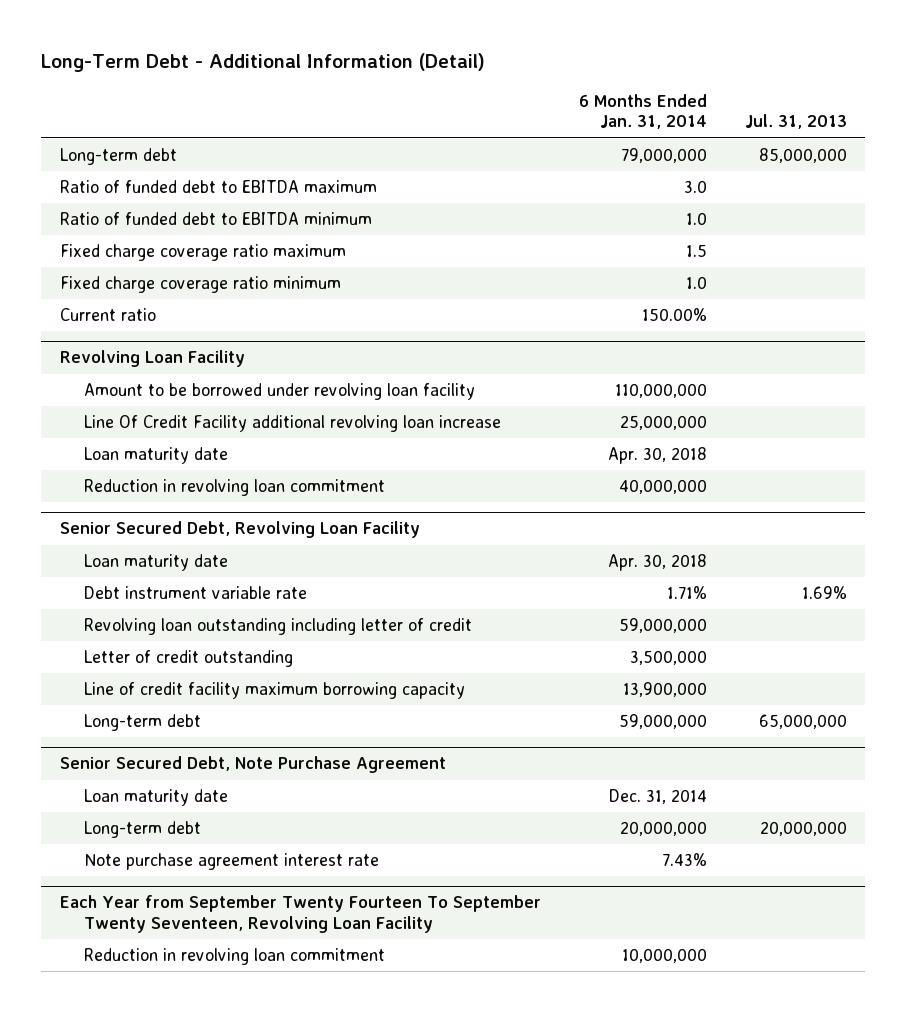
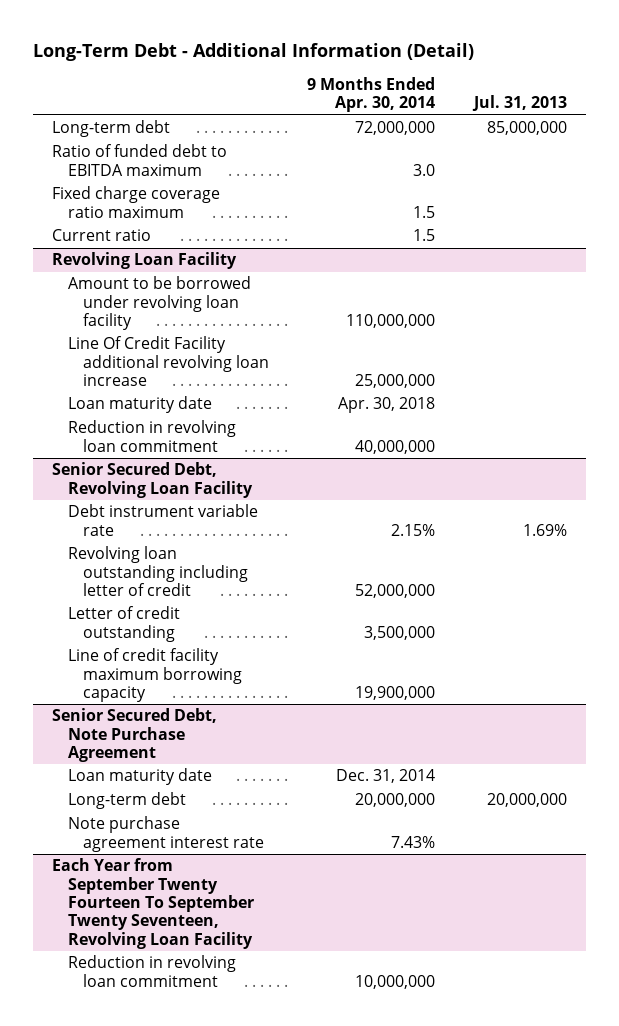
[578,93,707,130] 6 Months Ended Jan. 31, 2014 -> none
none -> [307,76,436,113] 9 Months Ended Apr. 30, 2014
[59,212,372,226] Ratio of funded debt to EBITDA minimum -> none
[59,276,341,294] Fixed charge coverage ratio minimum -> none
[83,554,228,572] Loan maturity date -> none
[83,714,201,732] Long-term debt -> none

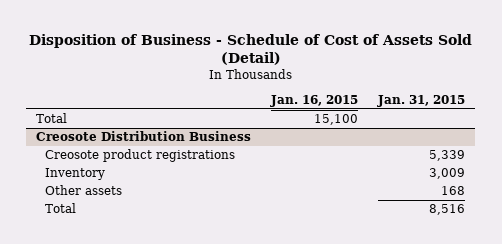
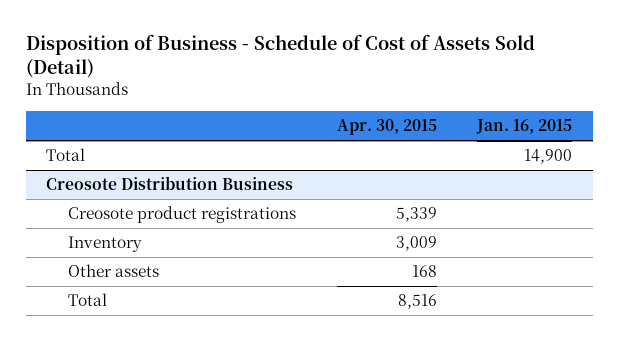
[377,95,466,108] Jan. 31, 2015 -> none
none -> [336,119,437,136] Apr. 30, 2015
[314,114,359,126] 15,100 -> [524,149,573,165] 14,900

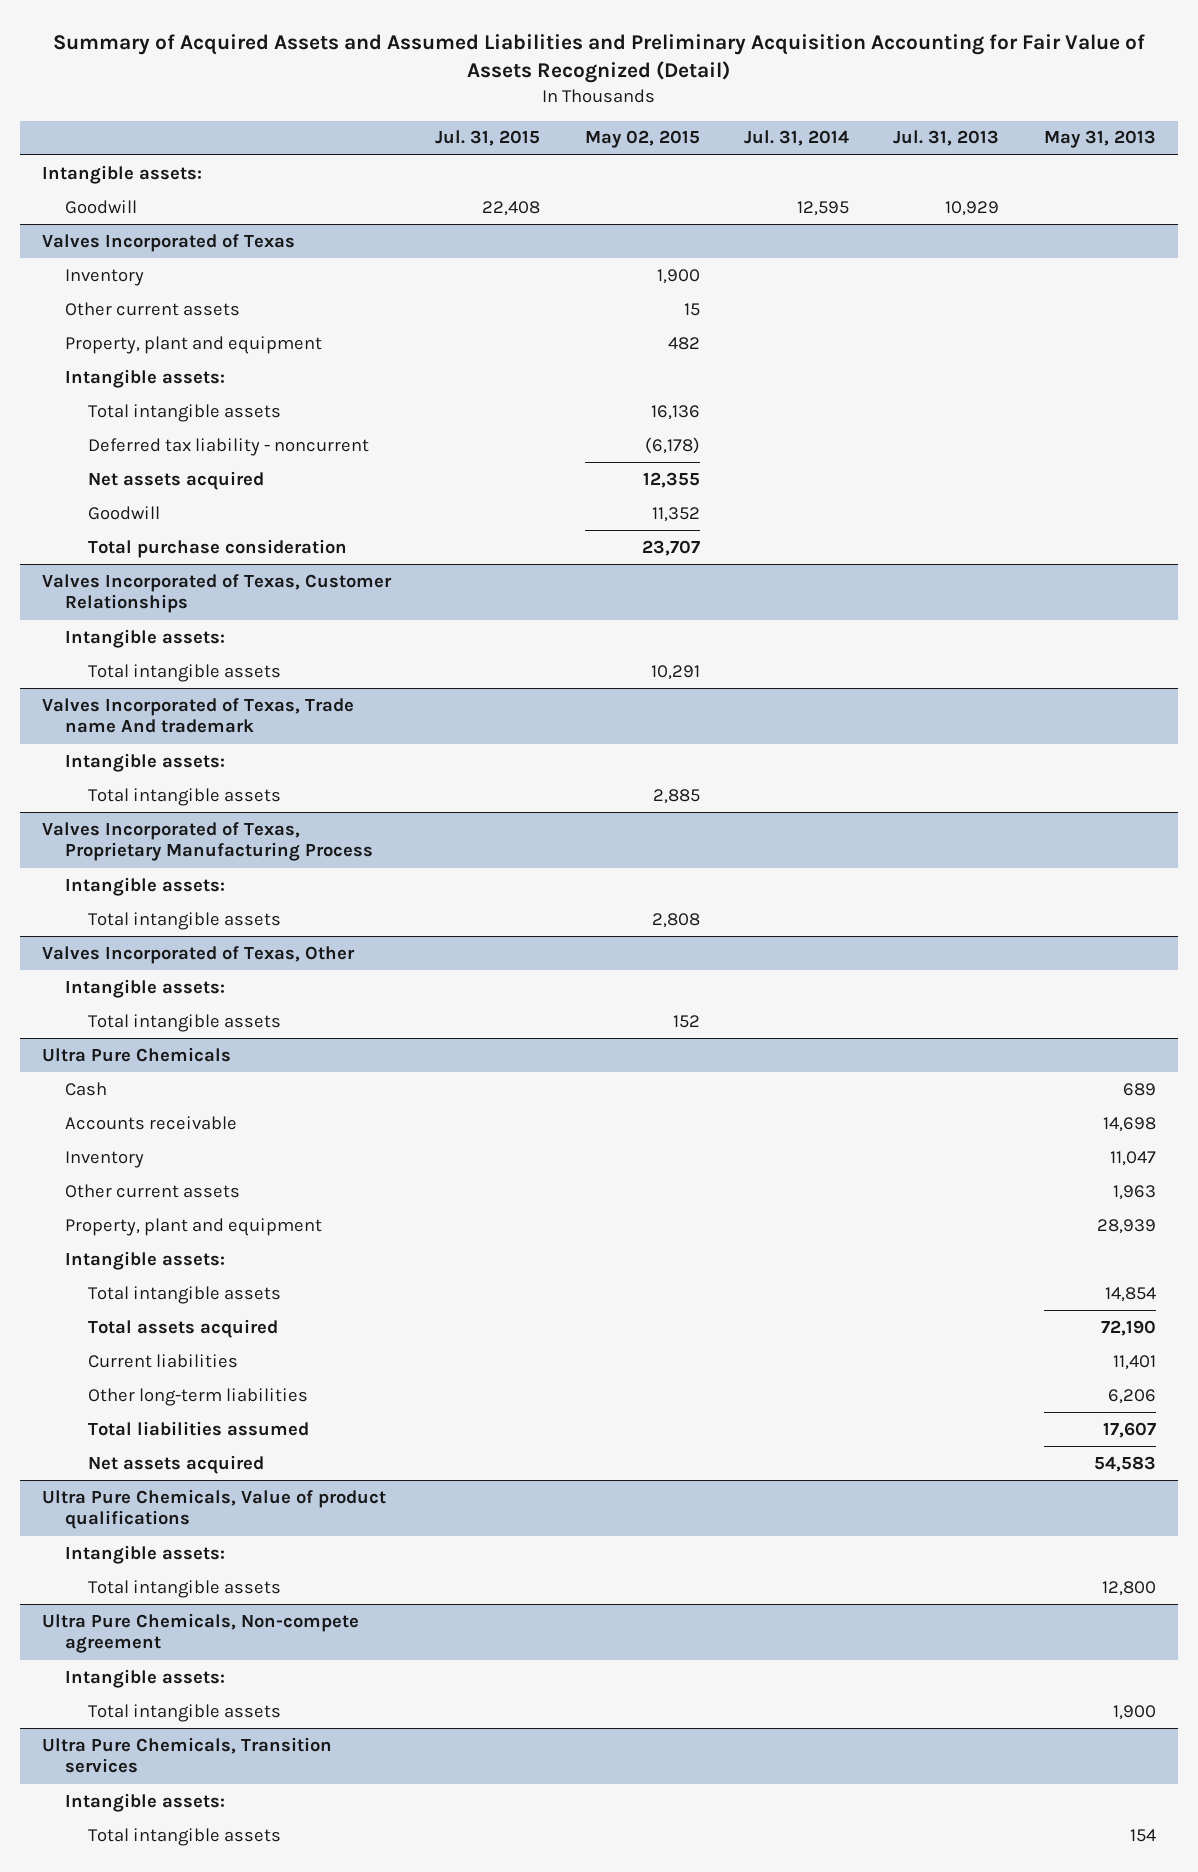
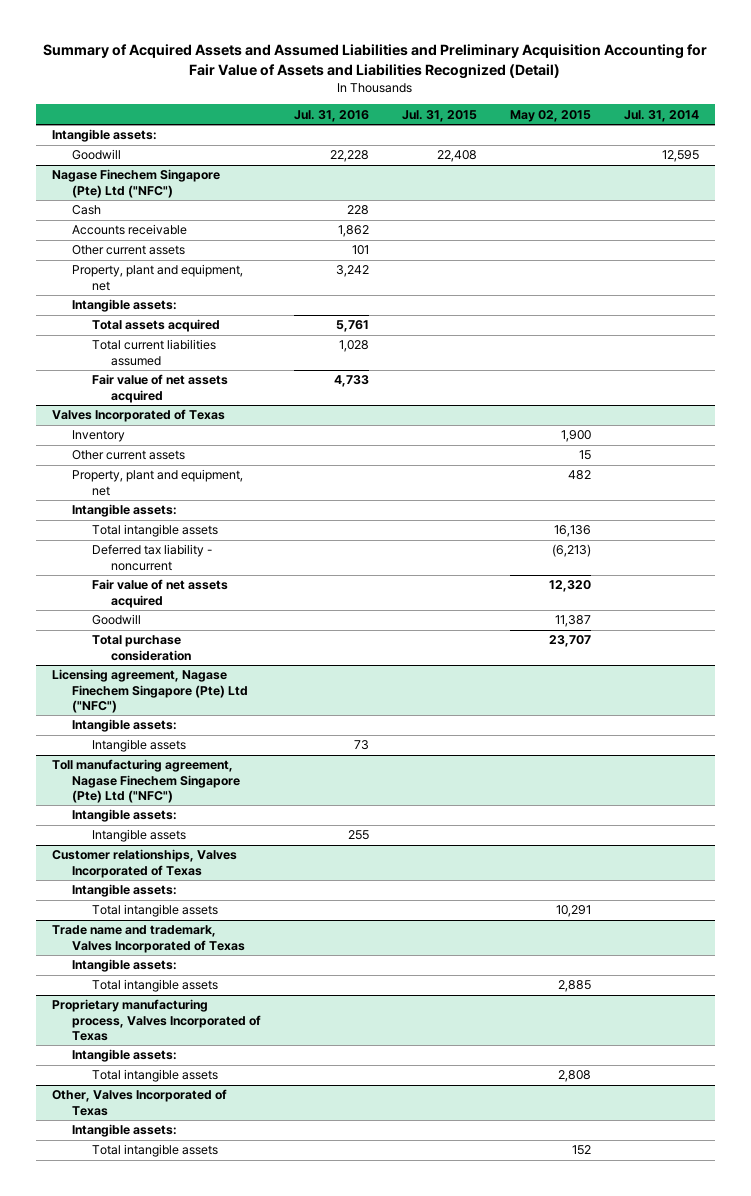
[52,33,1145,84] Summary of Acquired Assets and Assumed Liabilities and Preliminary Acquisition Accounting for Fair Value of Assets Recognized (Detail) -> [43,44,708,79] Summary of Acquired Assets and Assumed Liabilities and Preliminary Acquisition Accounting for Fair Value of Assets and Liabilities Recognized (Detail)
[893,130,1000,147] Jul. 31, 2013 -> none
[1043,130,1156,149] May 31, 2013 -> none
none -> [293,109,369,122] Jul. 31, 2016
none -> [52,169,221,198] Nagase Finechem Singapore (Pte) Ltd ("NFC")
none -> [71,205,101,216] Cash
none -> [71,224,187,236] Accounts receivable
none -> [71,245,185,256] Other current assets
none -> [71,264,243,291] Property, plant and equipment, net
none -> [71,299,177,313] Intangible assets:
none -> [91,319,220,333] Total assets acquired
none -> [91,339,216,366] Total current liabilities assumed
none -> [91,374,228,403] Fair value of net assets acquired
[64,335,322,354] Property, plant and equipment -> [71,469,243,496] Property, plant and equipment, net
[644,436,700,454] (6,178) -> [551,544,591,558] (6,213)
[87,470,264,490] Net assets acquired -> [91,579,228,608] Fair value of net assets acquired
[642,471,700,488] 12,355 -> [548,580,591,593] 12,320
[651,506,700,522] 11,352 -> [554,615,591,628] 11,387
none -> [52,669,248,713] Licensing agreement, Nagase Finechem Singapore (Pte) Ltd ("NFC")
none -> [71,719,177,733] Intangible assets:
none -> [91,739,186,753] Intangible assets
none -> [52,759,240,803] Toll manufacturing agreement, Nagase Finechem Singapore (Pte) Ltd ("NFC")
none -> [71,809,177,823] Intangible assets:
none -> [91,829,186,843] Intangible assets
[42,573,393,614] Valves Incorporated of Texas, Customer Relationships -> [52,849,238,878] Customer relationships, Valves Incorporated of Texas
[42,697,355,734] Valves Incorporated of Texas, Trade name And trademark -> [52,925,245,953] Trade name and trademark, Valves Incorporated of Texas
[42,821,373,862] Valves Incorporated of Texas, Proprietary Manufacturing Process -> [52,999,261,1041] Proprietary manufacturing process, Valves Incorporated of Texas
[42,945,356,964] Valves Incorporated of Texas, Other -> [52,1089,228,1116] Other, Valves Incorporated of Texas
[42,1046,232,1062] Ultra Pure Chemicals -> none
[64,1081,107,1096] Cash -> none
[64,1115,237,1130] Accounts receivable -> none
[64,1150,144,1168] Inventory -> none
[64,1183,240,1198] Other current assets -> none
[64,1217,322,1236] Property, plant and equipment -> none
[64,1250,225,1270] Intangible assets: -> none
[87,1285,281,1304] Total intangible assets -> none
[87,1318,278,1338] Total assets acquired -> none
[87,1353,238,1368] Current liabilities -> none
[87,1387,308,1406] Other long-term liabilities -> none
[87,1420,309,1436] Total liabilities assumed -> none
[87,1454,264,1474] Net assets acquired -> none
[42,1488,387,1530] Ultra Pure Chemicals, Value of product qualifications -> none
[64,1544,225,1564] Intangible assets: -> none
[87,1579,281,1598] Total intangible assets -> none
[42,1612,360,1654] Ultra Pure Chemicals, Non-compete agreement -> none
[64,1668,225,1688] Intangible assets: -> none
[87,1703,281,1722] Total intangible assets -> none
[42,1736,333,1774] Ultra Pure Chemicals, Transition services -> none
[64,1792,225,1812] Intangible assets: -> none
[87,1827,281,1846] Total intangible assets -> none

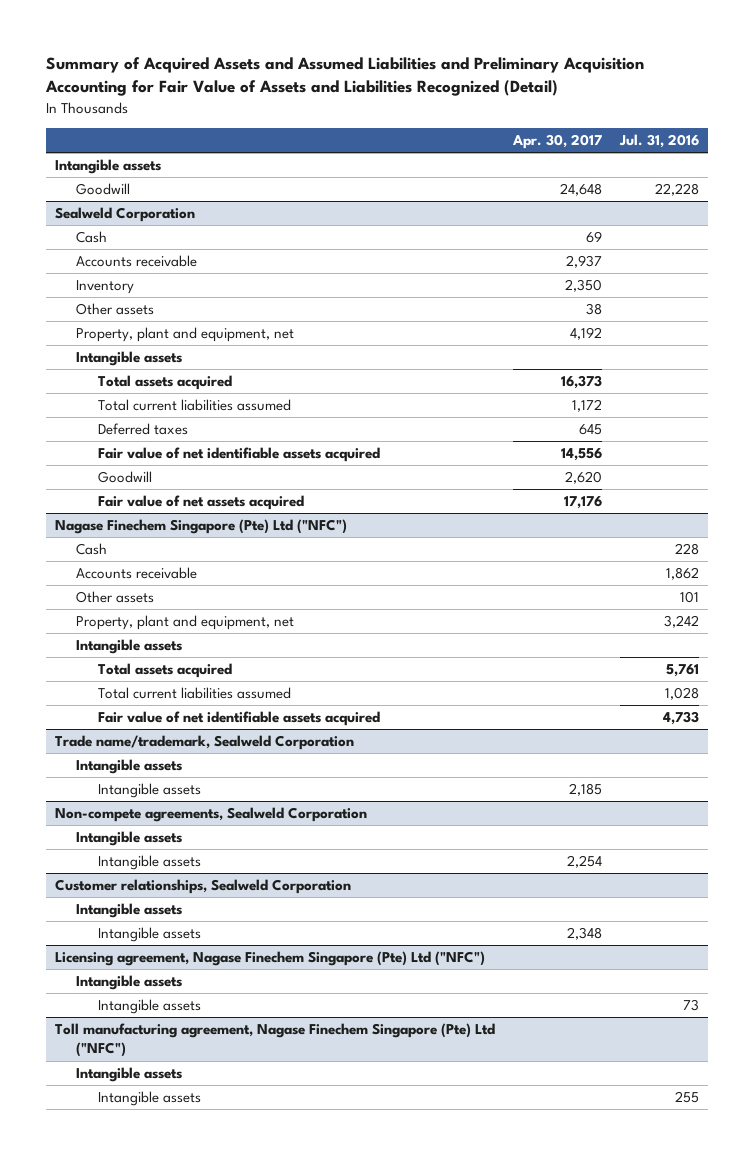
[401,109,477,122] Jul. 31, 2015 -> none
[509,109,591,122] May 02, 2015 -> none
[623,109,699,122] Jul. 31, 2014 -> none
none -> [511,133,602,149] Apr. 30, 2017
[52,129,158,143] Intangible assets: -> [54,159,161,175] Intangible assets
none -> [54,207,195,223] Sealweld Corporation
none -> [76,231,108,244] Cash
none -> [76,255,198,268] Accounts receivable
none -> [76,280,135,295] Inventory
none -> [76,303,155,316] Other assets
none -> [76,327,295,343] Property, plant and equipment, net
none -> [76,351,183,367] Intangible assets
none -> [97,375,232,391] Total assets acquired
none -> [97,399,291,412] Total current liabilities assumed
none -> [97,423,188,436] Deferred taxes
none -> [97,447,380,463] Fair value of net identifiable assets acquired
none -> [97,471,152,484] Goodwill
none -> [97,495,304,511] Fair value of net assets acquired
[71,245,185,256] Other current assets -> [76,591,155,604] Other assets
[71,299,177,313] Intangible assets: -> [76,639,183,655] Intangible assets
[52,409,226,423] Valves Incorporated of Texas -> none
[71,430,125,443] Inventory -> none
[71,450,185,461] Other current assets -> none
[71,469,243,496] Property, plant and equipment, net -> none
[71,504,177,518] Intangible assets: -> none
[91,524,218,538] Total intangible assets -> none
[91,544,212,571] Deferred tax liability - noncurrent -> none
[91,579,228,608] Fair value of net assets acquired -> none
[91,614,141,626] Goodwill -> none
[91,635,192,661] Total purchase consideration -> none
[91,374,228,403] Fair value of net assets acquired -> [97,711,380,727] Fair value of net identifiable assets acquired
none -> [54,735,354,751] Trade name/trademark, Sealweld Corporation
none -> [76,759,183,775] Intangible assets
none -> [97,783,201,799] Intangible assets
none -> [54,807,367,823] Non-compete agreements, Sealweld Corporation
none -> [76,831,183,847] Intangible assets
none -> [97,855,201,871] Intangible assets
none -> [54,879,351,895] Customer relationships, Sealweld Corporation
none -> [76,903,183,919] Intangible assets
none -> [97,927,201,943] Intangible assets
[71,719,177,733] Intangible assets: -> [76,975,183,991] Intangible assets
[71,809,177,823] Intangible assets: -> [76,1067,183,1083] Intangible assets
[52,849,238,878] Customer relationships, Valves Incorporated of Texas -> none
[71,884,177,898] Intangible assets: -> none
[91,904,218,918] Total intangible assets -> none
[52,925,245,953] Trade name and trademark, Valves Incorporated of Texas -> none
[71,959,177,973] Intangible assets: -> none
[91,979,218,993] Total intangible assets -> none
[52,999,261,1041] Proprietary manufacturing process, Valves Incorporated of Texas -> none
[71,1049,177,1063] Intangible assets: -> none
[91,1069,218,1083] Total intangible assets -> none
[52,1089,228,1116] Other, Valves Incorporated of Texas -> none
[71,1124,177,1138] Intangible assets: -> none
[91,1144,218,1158] Total intangible assets -> none

